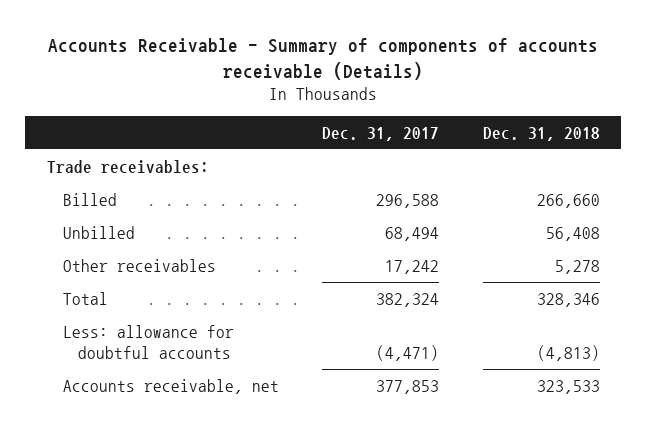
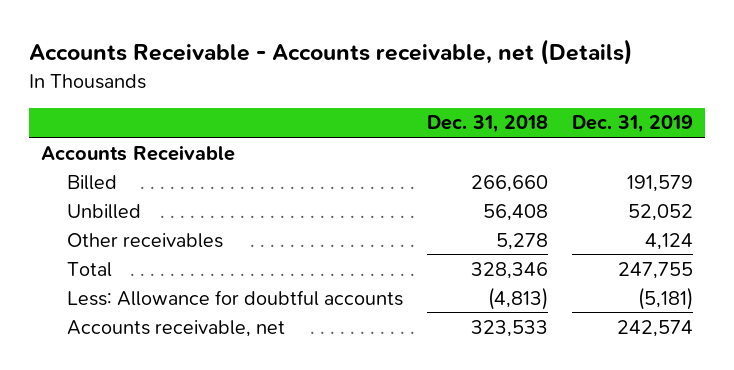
[48,38,599,80] Accounts Receivable - Summary of components of accounts receivable (Details) -> [29,39,634,66] Accounts Receivable - Accounts receivable, net (Details)
[322,126,440,141] Dec. 31, 2017 -> none
none -> [571,115,693,134] Dec. 31, 2019
[47,159,210,174] Trade receivables: -> none
none -> [40,144,235,161] Accounts Receivable
[62,324,234,359] Less: allowance for doubtful accounts -> [67,289,404,306] Less: Allowance for doubtful accounts

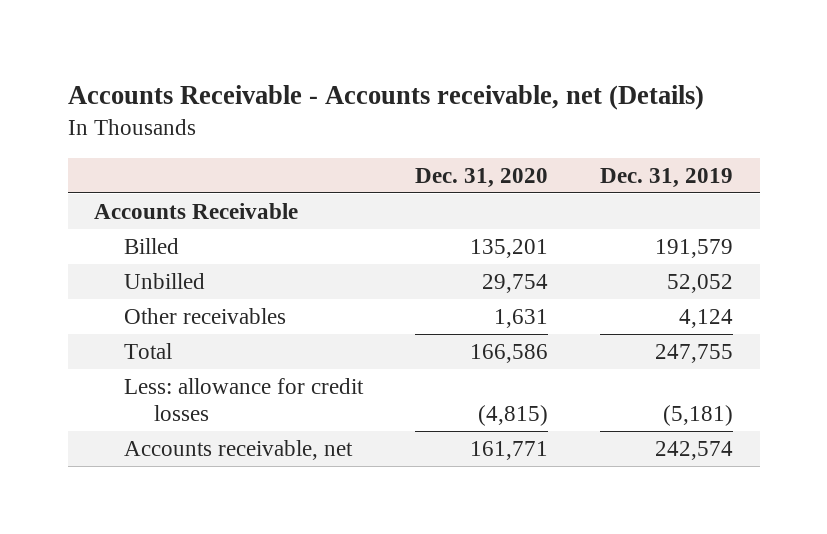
[427,115,549,134] Dec. 31, 2018 -> none
none -> [415,167,549,188] Dec. 31, 2020
[67,289,404,306] Less: Allowance for doubtful accounts -> [123,377,364,421] Less: allowance for credit losses

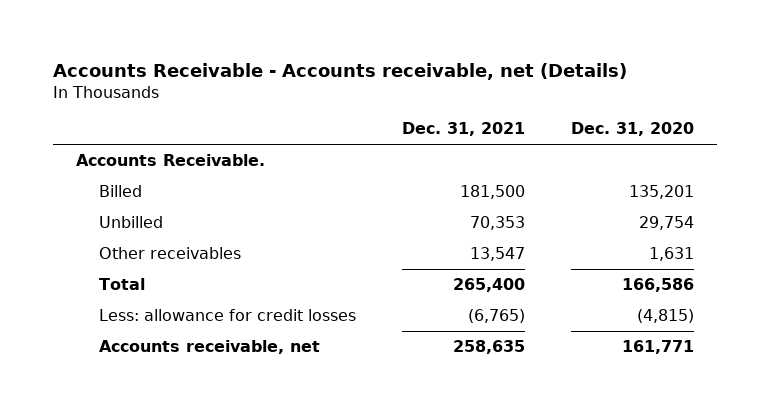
[600,167,734,188] Dec. 31, 2019 -> none
none -> [401,122,525,137] Dec. 31, 2021
[94,202,299,219] Accounts Receivable -> [75,154,265,167] Accounts Receivable.

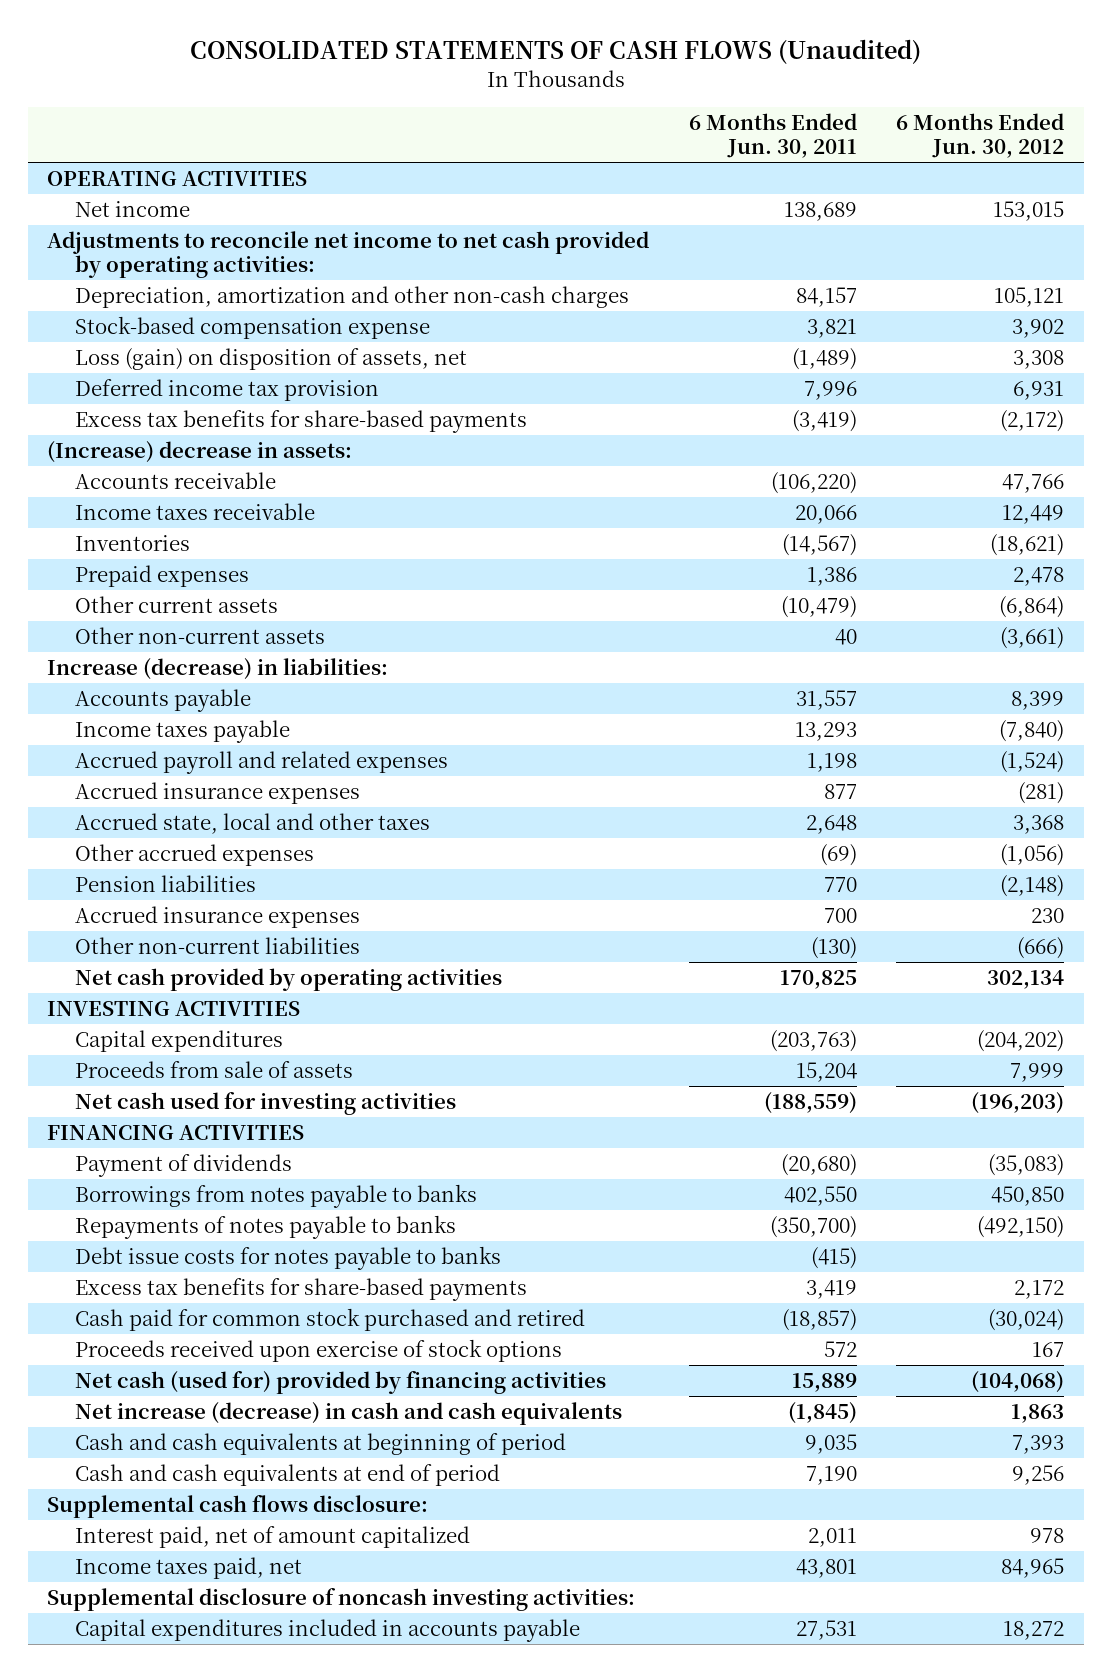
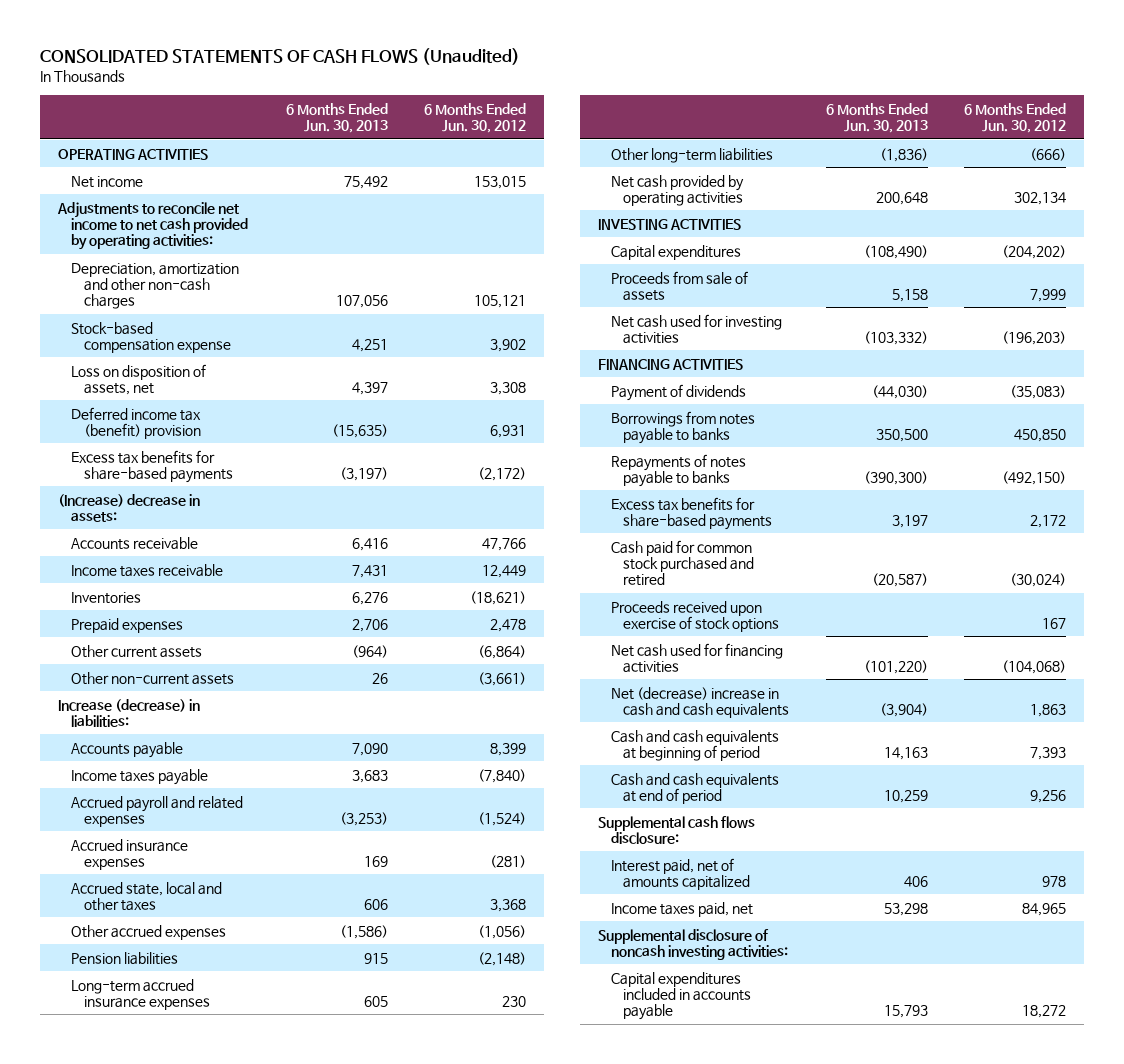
[688,112,857,159] 6 Months Ended Jun. 30, 2011 -> none
none -> [285,102,388,134] 6 Months Ended Jun. 30, 2013
[74,347,467,370] Loss (gain) on disposition of assets, net -> [70,363,206,395] Loss on disposition of assets, net
[74,378,379,401] Deferred income tax provision -> [70,406,201,439] Deferred income tax (benefit) provision
[74,905,360,928] Accrued insurance expenses -> [70,978,210,1010] Long-term accrued insurance expenses
[74,936,360,954] Other non-current liabilities -> [610,147,773,163] Other long-term liabilities
[74,1245,501,1270] Debt issue costs for notes payable to banks -> none
[74,1370,606,1394] Net cash (used for) provided by financing activities -> [610,642,783,673] Net cash used for financing activities
[74,1401,622,1425] Net increase (decrease) in cash and cash equivalents -> [610,686,790,718] Net (decrease) increase in cash and cash equivalents
[74,1525,470,1548] Interest paid, net of amount capitalized -> [610,857,751,890] Interest paid, net of amounts capitalized

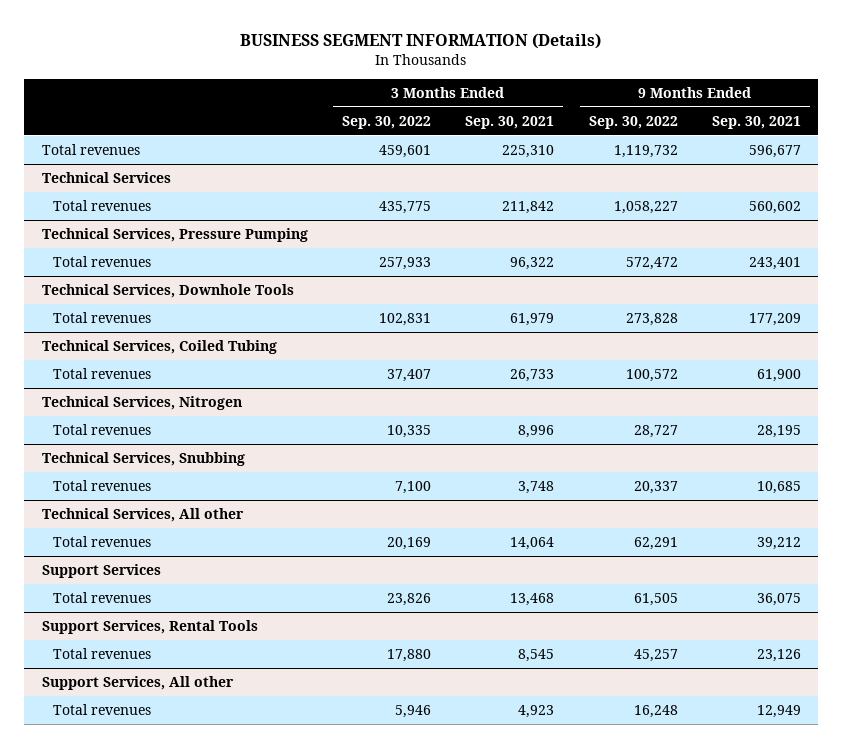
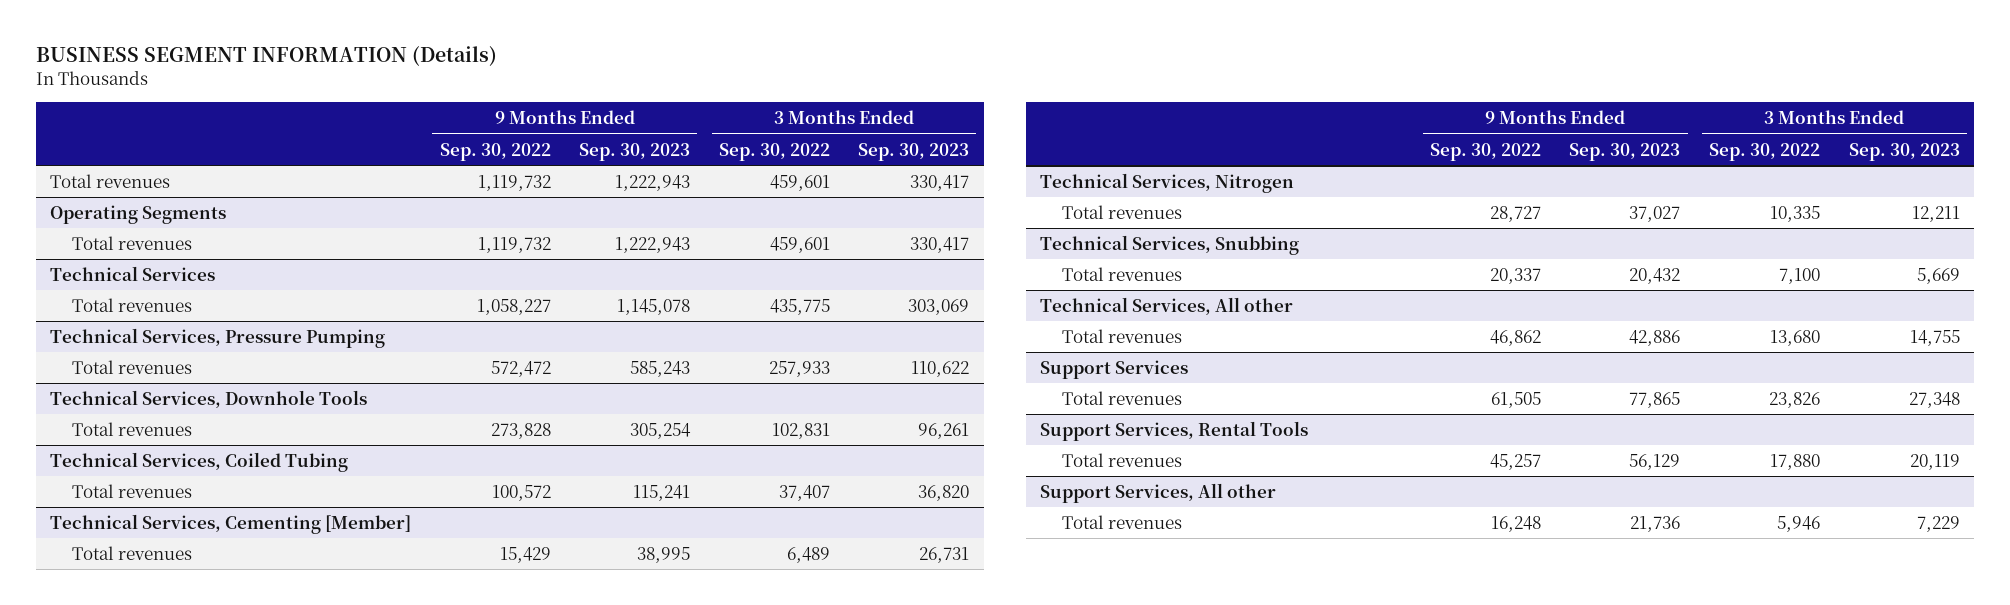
[465,115,555,129] Sep. 30, 2021 -> none
[711,115,801,129] Sep. 30, 2021 -> none
none -> [579,142,691,161] Sep. 30, 2023
none -> [858,142,970,161] Sep. 30, 2023
none -> [50,204,227,224] Operating Segments
none -> [71,235,192,250] Total revenues
none -> [50,513,412,534] Technical Services, Cementing [Member]
none -> [71,545,192,560] Total revenues
[386,536,431,550] 20,169 -> [1770,329,1821,346] 13,680
[633,536,678,550] 62,291 -> [1489,329,1541,346] 46,862

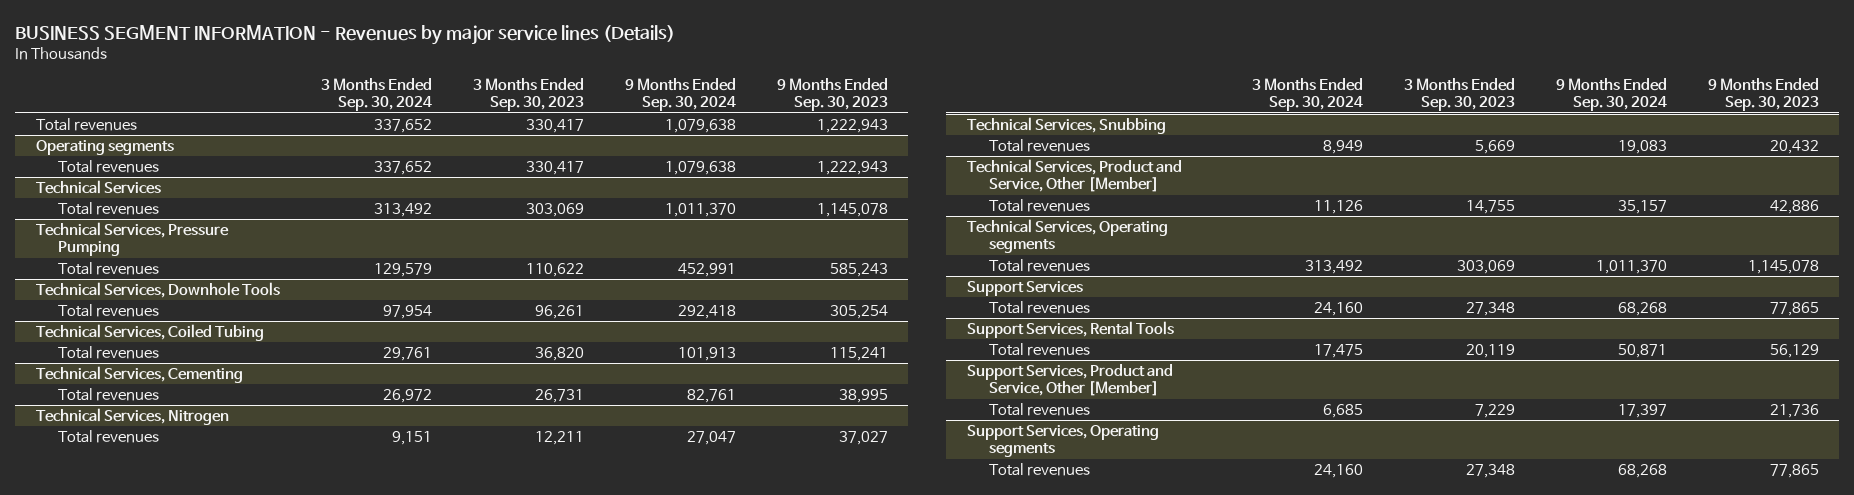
[35,46,497,67] BUSINESS SEGMENT INFORMATION (Details) -> [15,24,676,45] BUSINESS SEGMENT INFORMATION - Revenues by major service lines (Details)
[439,142,551,161] Sep. 30, 2022 -> none
[718,142,830,161] Sep. 30, 2022 -> none
none -> [320,77,432,112] 3 Months Ended Sep. 30, 2024
none -> [624,77,736,112] 9 Months Ended Sep. 30, 2024
[50,204,227,224] Operating Segments -> [35,140,174,156] Operating segments
[50,513,412,534] Technical Services, Cementing [Member] -> [35,366,243,384] Technical Services, Cementing
[1040,296,1294,315] Technical Services, All other -> none
none -> [966,159,1182,193] Technical Services, Product and Service, Other [Member]
none -> [966,219,1168,254] Technical Services, Operating segments
none -> [988,259,1090,273] Total revenues
[1040,482,1277,503] Support Services, All other -> none
none -> [966,364,1173,397] Support Services, Product and Service, Other [Member]
none -> [966,425,1159,458] Support Services, Operating segments
none -> [988,463,1090,477] Total revenues

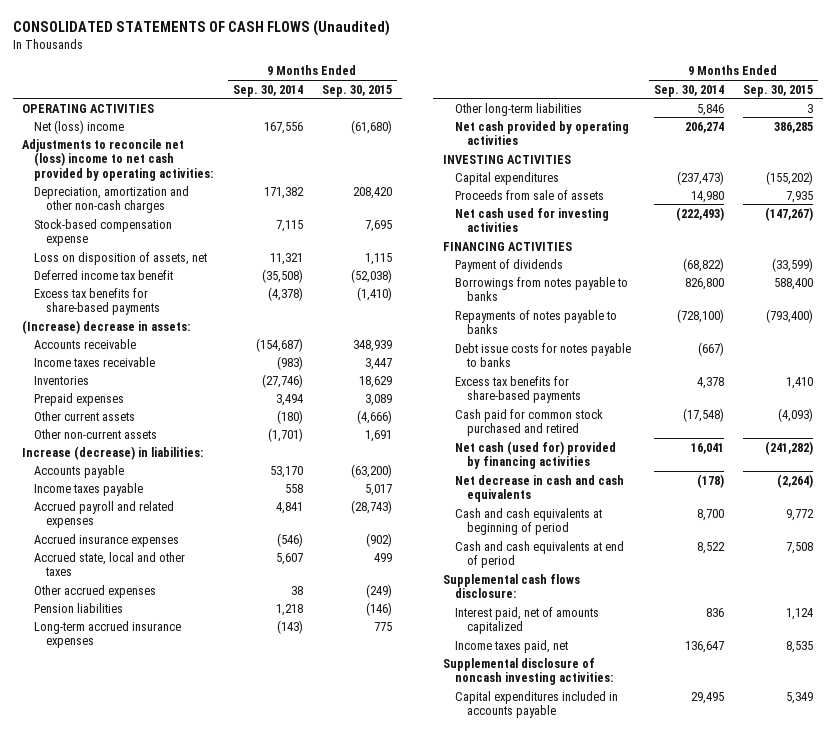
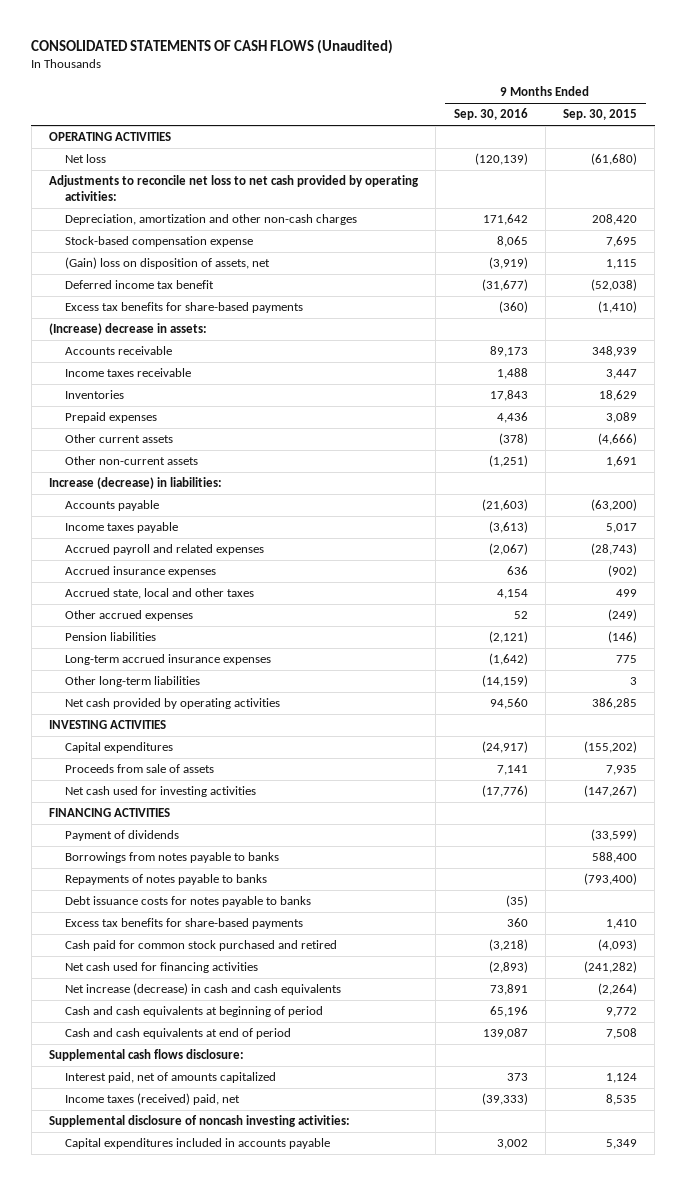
[232,84,303,97] Sep. 30, 2014 -> none
none -> [453,108,528,121] Sep. 30, 2016
[34,119,125,134] Net (loss) income -> [64,154,106,164] Net loss
[22,138,214,181] Adjustments to reconcile net (loss) income to net cash provided by operating activities: -> [49,175,420,201] Adjustments to reconcile net loss to net cash provided by operating activities:
[34,251,208,265] Loss on disposition of assets, net -> [64,257,270,270] (Gain) loss on disposition of assets, net
[455,342,632,368] Debt issue costs for notes payable to banks -> [64,896,311,908] Debt issuance costs for notes payable to banks
[455,440,617,470] Net cash (used for) provided by financing activities -> [64,962,258,974] Net cash used for financing activities
[455,474,625,503] Net decrease in cash and cash equivalents -> [64,983,341,996] Net increase (decrease) in cash and cash equivalents
[455,639,569,653] Income taxes paid, net -> [64,1093,240,1106] Income taxes (received) paid, net

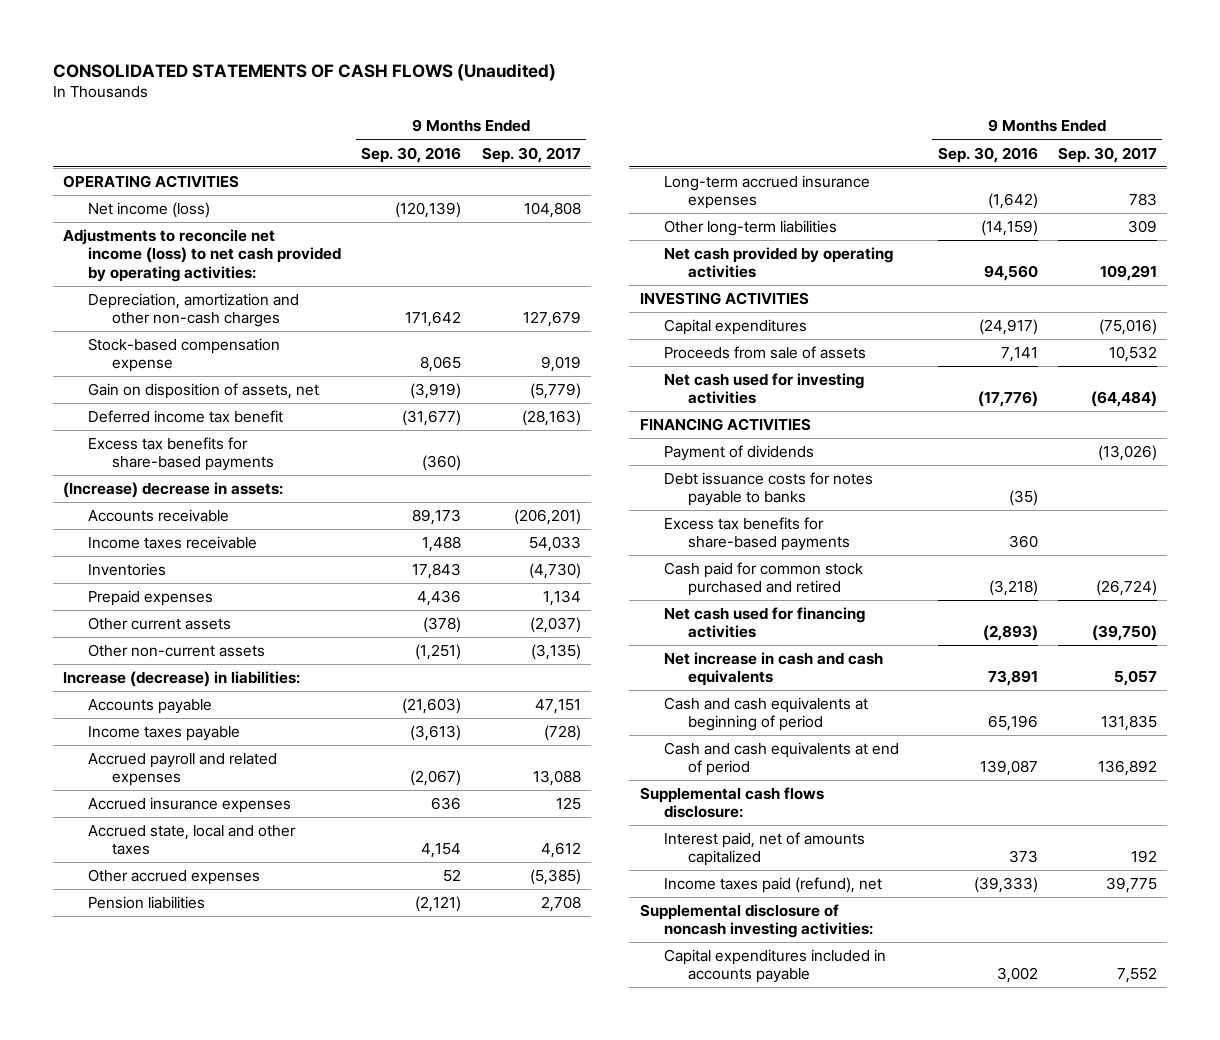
[562,109,637,121] Sep. 30, 2015 -> none
none -> [481,146,581,163] Sep. 30, 2017
[64,154,106,164] Net loss -> [87,201,210,218] Net income (loss)
[49,175,420,201] Adjustments to reconcile net loss to net cash provided by operating activities: -> [63,228,341,282] Adjustments to reconcile net income (loss) to net cash provided by operating activities:
[64,257,270,270] (Gain) loss on disposition of assets, net -> [87,382,319,399] Gain on disposition of assets, net
[64,852,279,864] Borrowings from notes payable to banks -> none
[64,874,267,886] Repayments of notes payable to banks -> none
[64,983,341,996] Net increase (decrease) in cash and cash equivalents -> [663,651,883,687] Net increase in cash and cash equivalents
[64,1093,240,1106] Income taxes (received) paid, net -> [663,876,882,893] Income taxes paid (refund), net

